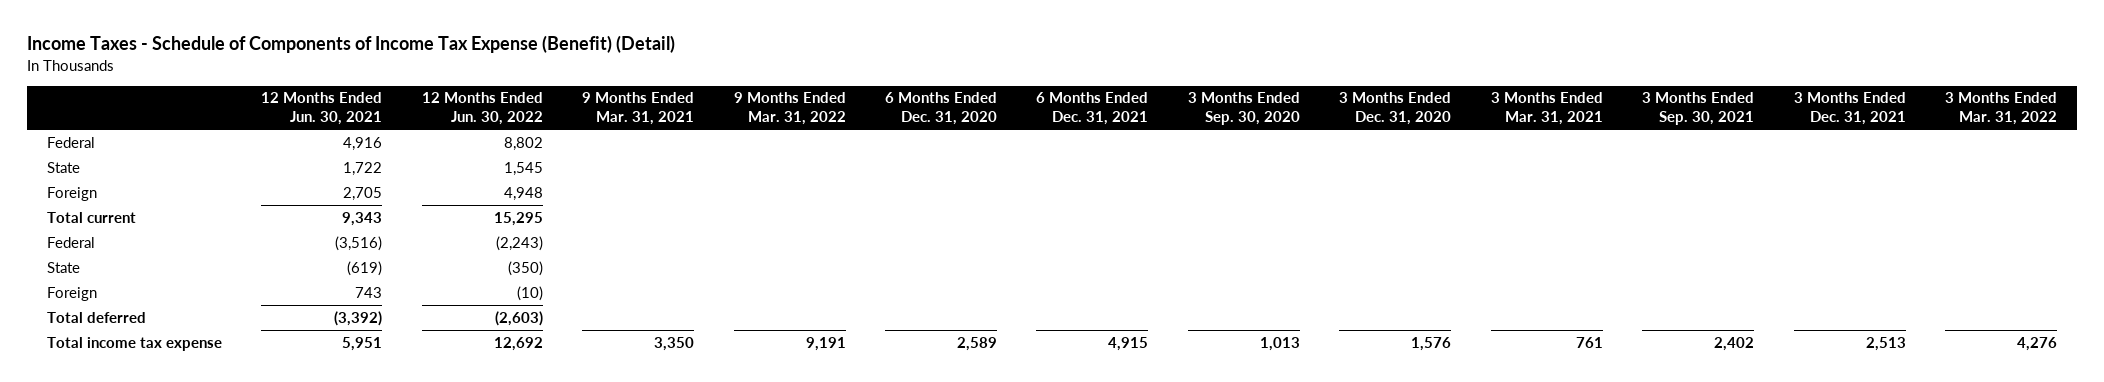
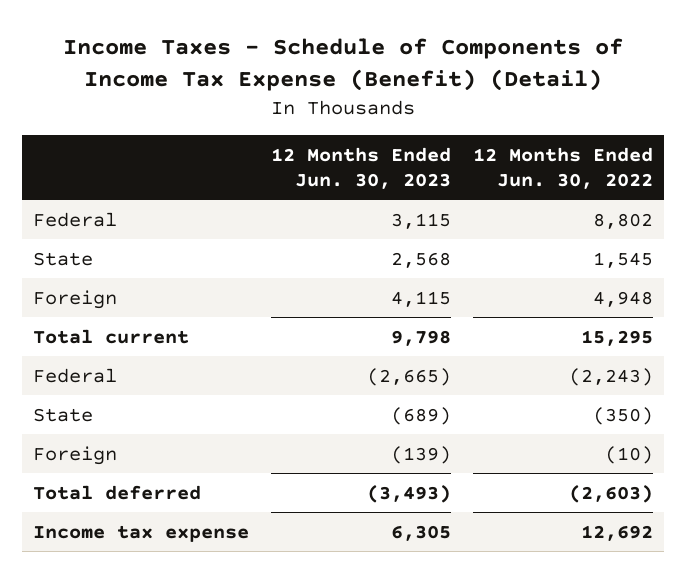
[261,92,383,125] 12 Months Ended Jun. 30, 2021 -> none
[582,92,695,125] 9 Months Ended Mar. 31, 2021 -> none
[733,92,846,125] 9 Months Ended Mar. 31, 2022 -> none
[885,92,998,125] 6 Months Ended Dec. 31, 2020 -> none
[1036,92,1149,125] 6 Months Ended Dec. 31, 2021 -> none
[1187,92,1300,125] 3 Months Ended Sep. 30, 2020 -> none
[1339,92,1452,125] 3 Months Ended Dec. 31, 2020 -> none
[1490,92,1603,125] 3 Months Ended Mar. 31, 2021 -> none
[1642,92,1755,125] 3 Months Ended Sep. 30, 2021 -> none
[1793,92,1906,125] 3 Months Ended Dec. 31, 2021 -> none
[1945,92,2058,125] 3 Months Ended Mar. 31, 2022 -> none
none -> [270,146,451,189] 12 Months Ended Jun. 30, 2023
[46,336,222,351] Total income tax expense -> [32,524,249,542] Income tax expense

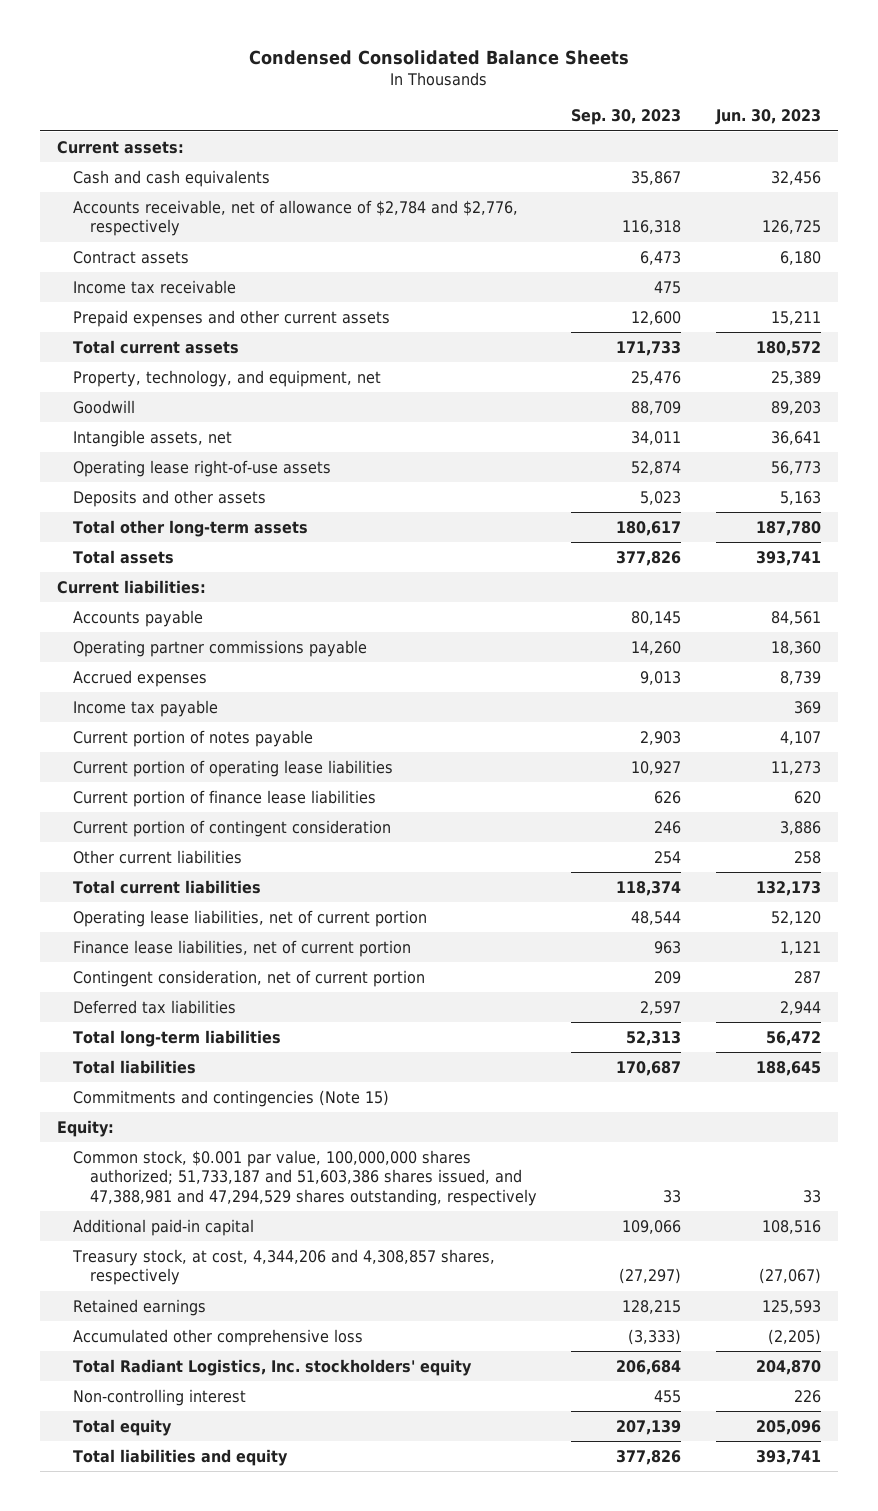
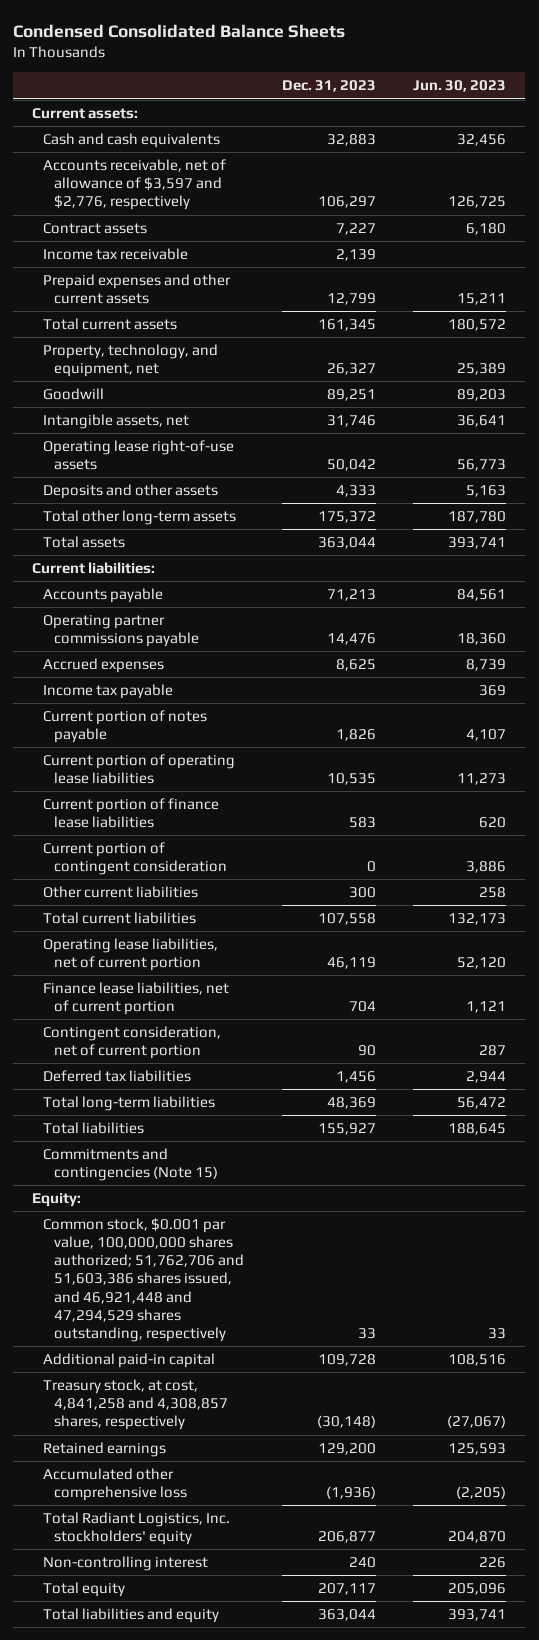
[571,109,682,126] Sep. 30, 2023 -> none
none -> [281,80,376,93] Dec. 31, 2023
[73,199,519,237] Accounts receivable, net of allowance of $2,784 and $2,776, respectively -> [42,159,226,211] Accounts receivable, net of allowance of $3,597 and $2,776, respectively
[73,1149,537,1207] Common stock, $0.001 par value, 100,000,000 shares authorized; 51,733,187 and 51,603,386 shares issued, and 47,388,981 and 47,294,529 shares outstanding, respectively -> [42,1218,244,1342] Common stock, $0.001 par value, 100,000,000 shares authorized; 51,762,706 and 51,603,386 shares issued, and 46,921,448 and 47,294,529 shares outstanding, respectively
[72,1248,496,1286] Treasury stock, at cost, 4,344,206 and 4,308,857 shares, respectively -> [42,1379,228,1431] Treasury stock, at cost, 4,841,258 and 4,308,857 shares, respectively

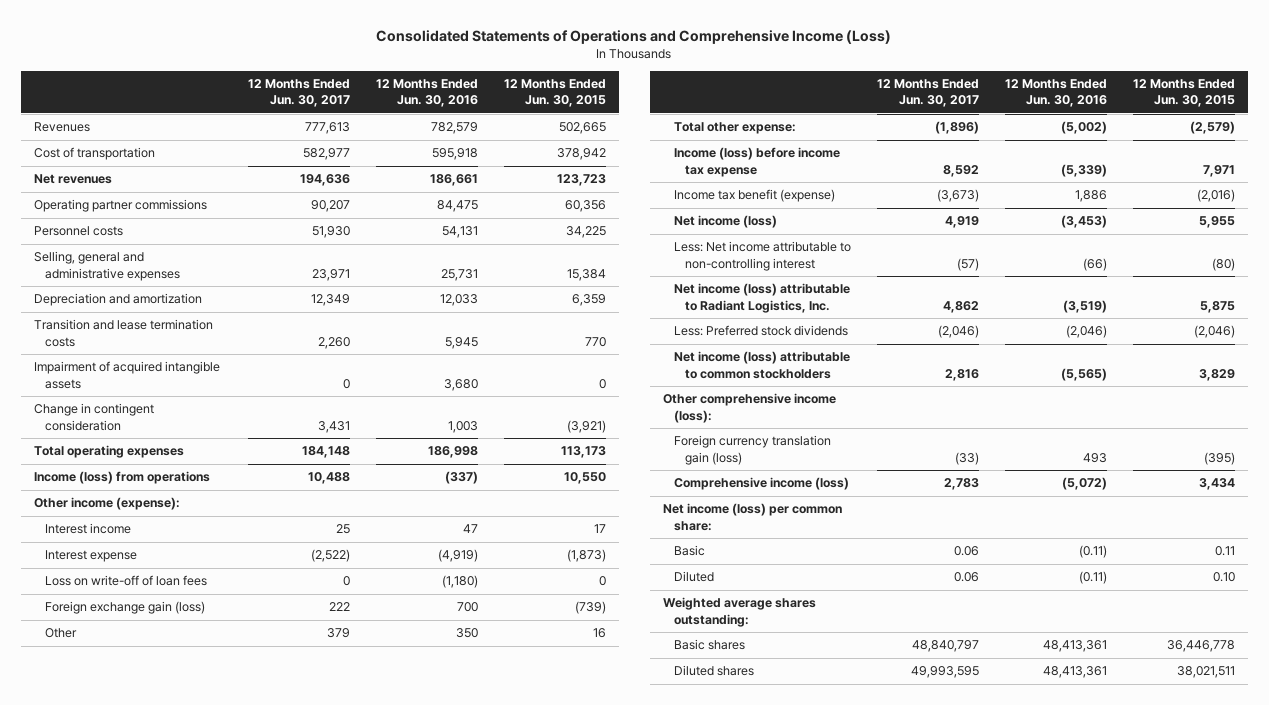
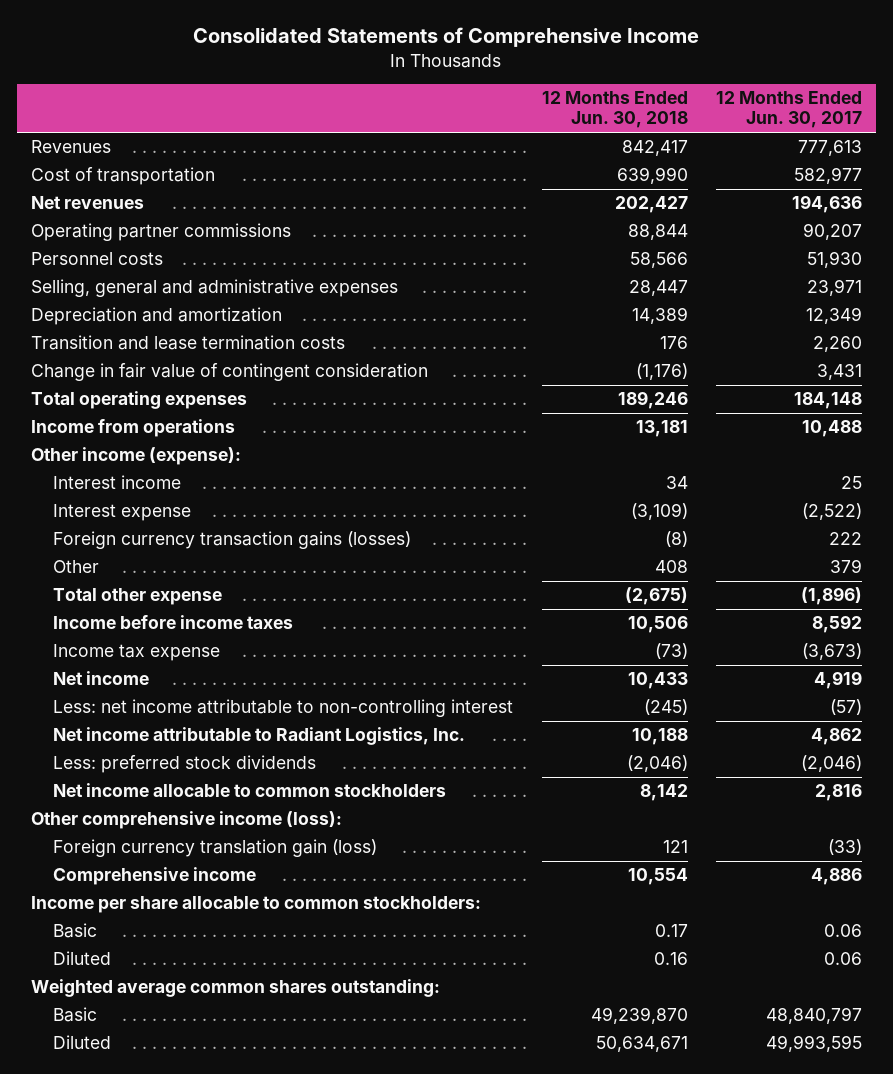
[376,29,892,44] Consolidated Statements of Operations and Comprehensive Income (Loss) -> [193,27,700,48] Consolidated Statements of Comprehensive Income
[375,78,478,108] 12 Months Ended Jun. 30, 2016 -> none
[503,78,606,108] 12 Months Ended Jun. 30, 2015 -> none
none -> [541,91,688,129] 12 Months Ended Jun. 30, 2018
[34,361,221,389] Impairment of acquired intangible assets -> none
[34,403,155,431] Change in contingent consideration -> [30,363,428,382] Change in fair value of contingent consideration
[34,471,211,485] Income (loss) from operations -> [30,419,235,438] Income from operations
[45,575,208,587] Loss on write-off of loan fees -> none
[45,601,206,615] Foreign exchange gain (loss) -> [53,531,412,550] Foreign currency transaction gains (losses)
[674,122,797,135] Total other expense: -> [53,588,223,606] Total other expense
[674,147,841,177] Income (loss) before income tax expense -> [53,615,294,630] Income before income taxes
[674,189,836,203] Income tax benefit (expense) -> [53,644,221,662] Income tax expense
[674,215,778,229] Net income (loss) -> [53,671,150,686] Net income
[674,241,852,271] Less: Net income attributable to non-controlling interest -> [53,699,514,718] Less: net income attributable to non-controlling interest
[674,283,851,313] Net income (loss) attributable to Radiant Logistics, Inc. -> [53,727,466,746] Net income attributable to Radiant Logistics, Inc.
[674,325,849,337] Less: Preferred stock dividends -> [53,755,317,774] Less: preferred stock dividends
[674,351,851,379] Net income (loss) attributable to common stockholders -> [53,783,447,798] Net income allocable to common stockholders
[674,477,850,491] Comprehensive income (loss) -> [53,867,257,886] Comprehensive income
[943,478,979,491] 2,783 -> [811,868,863,886] 4,886
[663,503,843,531] Net income (loss) per common share: -> [30,896,481,914] Income per share allocable to common stockholders:
[663,597,817,627] Weighted average shares outstanding: -> [30,979,440,998] Weighted average common shares outstanding:
[674,639,746,651] Basic shares -> [53,1007,98,1023] Basic
[674,665,755,677] Diluted shares -> [53,1035,112,1050] Diluted

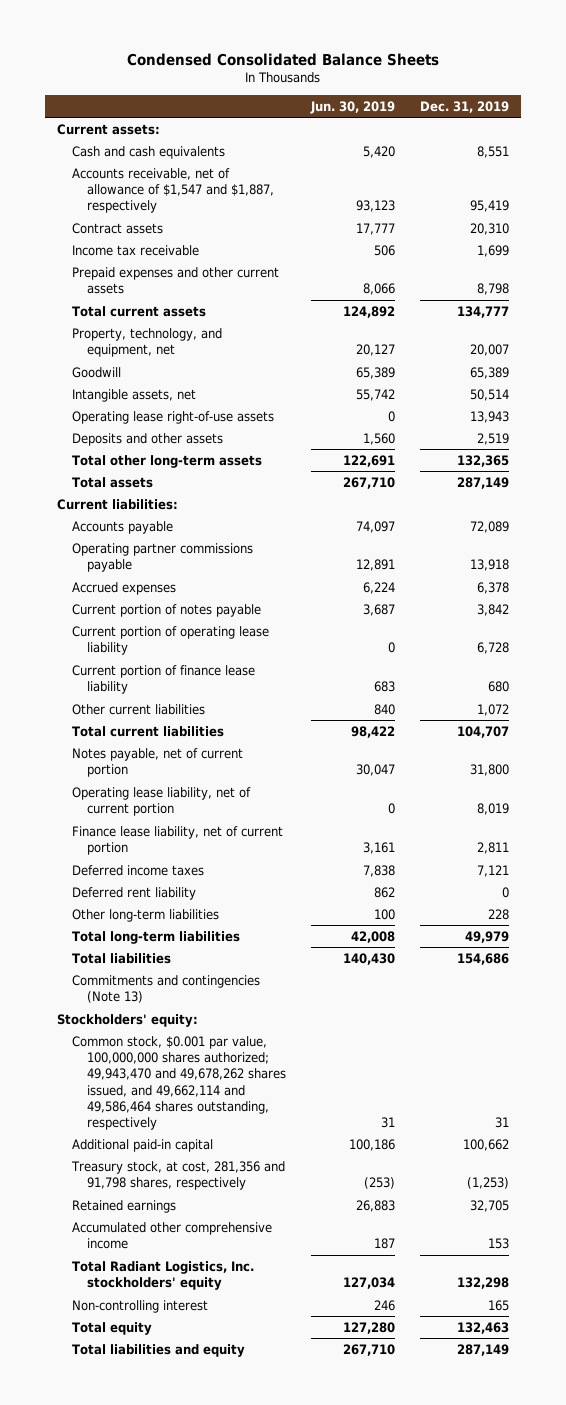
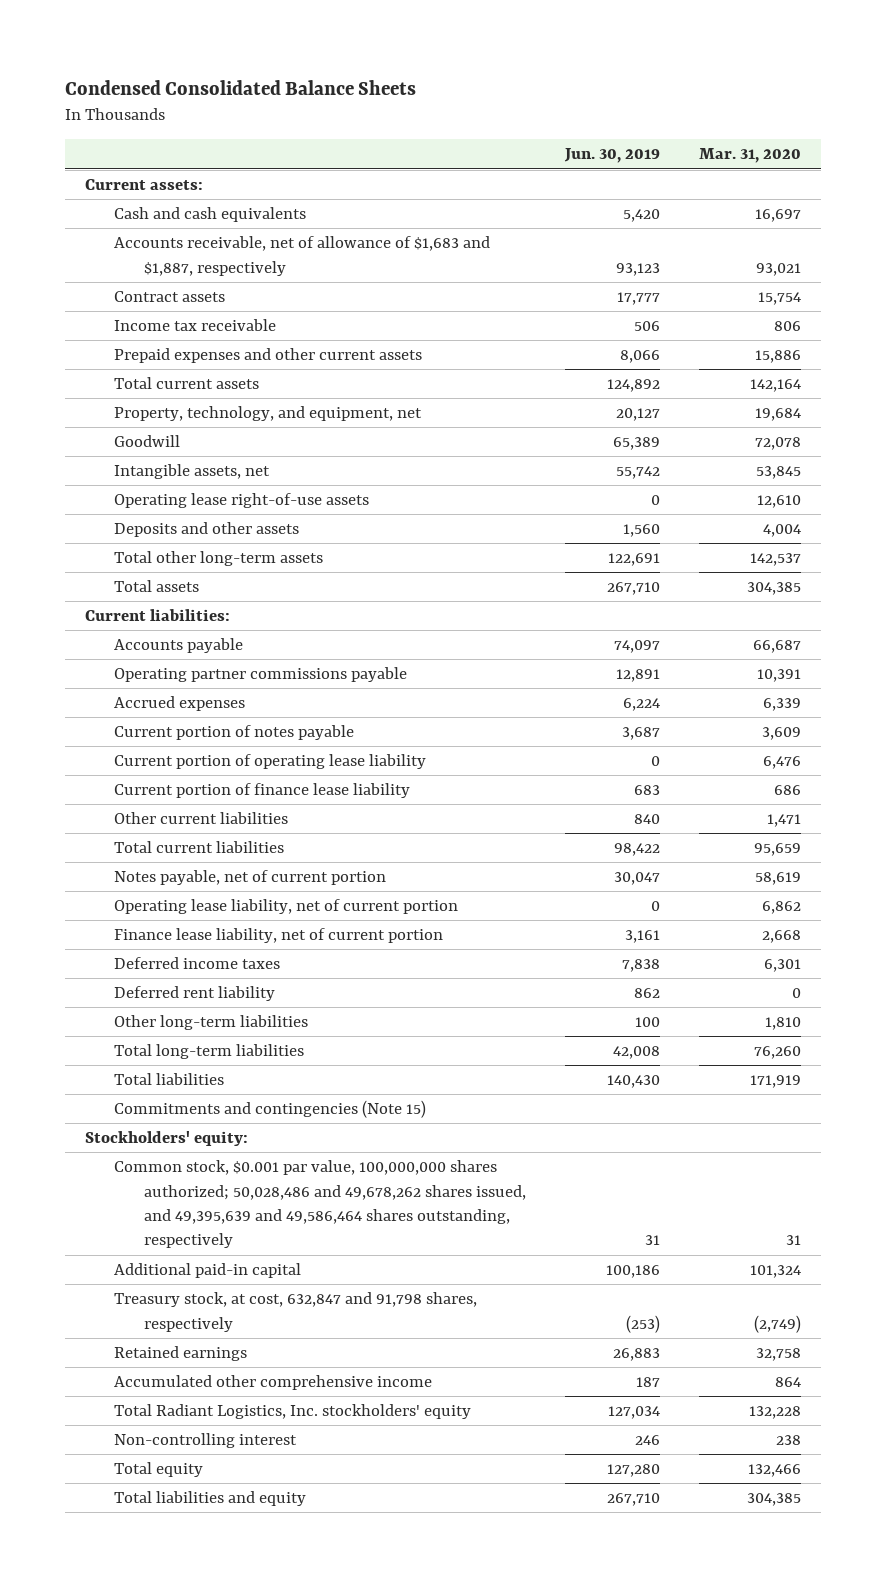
[419,101,509,114] Dec. 31, 2019 -> none
none -> [699,148,802,164] Mar. 31, 2020
[71,167,274,214] Accounts receivable, net of allowance of $1,547 and $1,887, respectively -> [114,236,491,276] Accounts receivable, net of allowance of $1,683 and $1,887, respectively
[71,974,260,1004] Commitments and contingencies (Note 13) -> [114,1100,427,1119] Commitments and contingencies (Note 15)
[71,1035,286,1130] Common stock, $0.001 par value, 100,000,000 shares authorized; 49,943,470 and 49,678,262 shares issued, and 49,662,114 and 49,586,464 shares outstanding, respectively -> [114,1160,526,1249] Common stock, $0.001 par value, 100,000,000 shares authorized; 50,028,486 and 49,678,262 shares issued, and 49,395,639 and 49,586,464 shares outstanding, respectively
[70,1160,285,1191] Treasury stock, at cost, 281,356 and 91,798 shares, respectively -> [114,1292,478,1332] Treasury stock, at cost, 632,847 and 91,798 shares, respectively

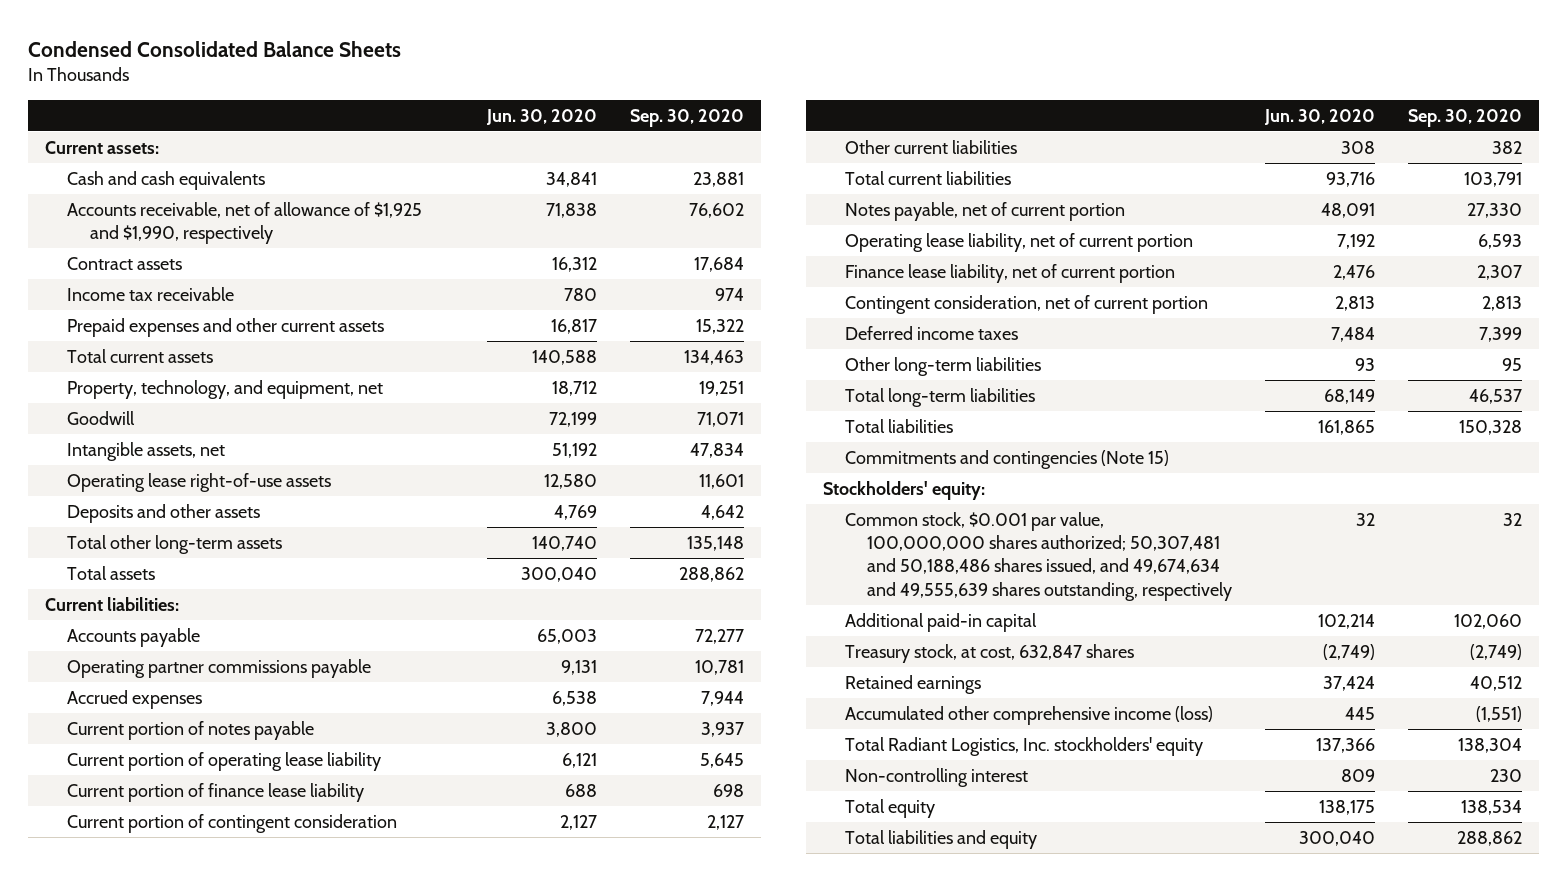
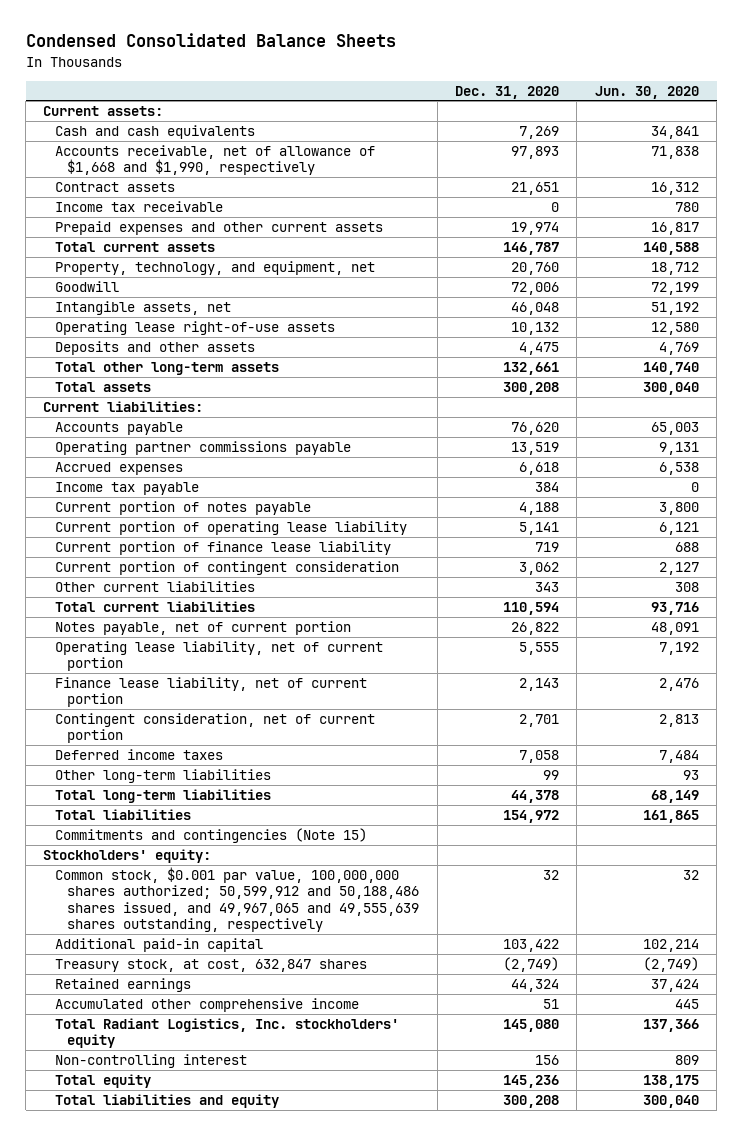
[630,108,745,127] Sep. 30, 2020 -> none
none -> [454,85,559,99] Dec. 31, 2020
[67,201,423,245] Accounts receivable, net of allowance of $1,925 and $1,990, respectively -> [55,145,376,176] Accounts receivable, net of allowance of $1,668 and $1,990, respectively
none -> [55,482,200,496] Income tax payable
[845,511,1233,601] Common stock, $0.001 par value, 100,000,000 shares authorized; 50,307,481 and 50,188,486 shares issued, and 49,674,634 and 49,555,639 shares outstanding, respectively -> [55,867,420,932] Common stock, $0.001 par value, 100,000,000 shares authorized; 50,599,912 and 50,188,486 shares issued, and 49,967,065 and 49,555,639 shares outstanding, respectively
[845,705,1214,725] Accumulated other comprehensive income (loss) -> [55,998,360,1013] Accumulated other comprehensive income

